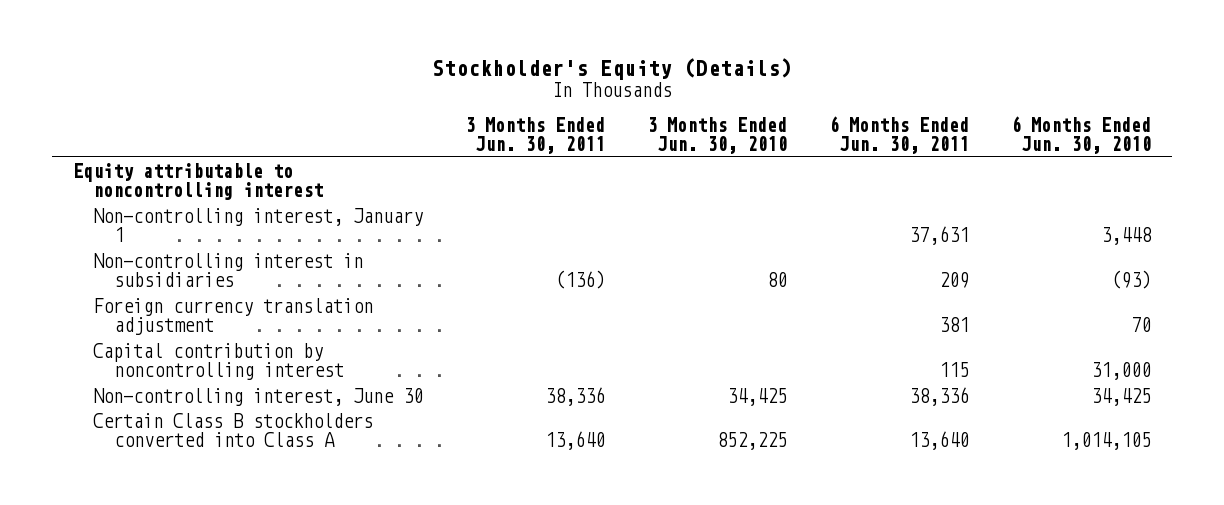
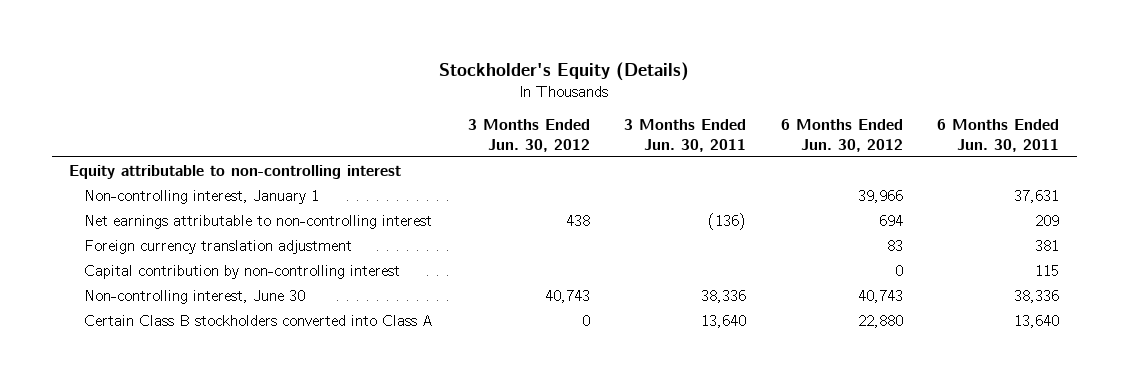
[647,116,788,155] 3 Months Ended Jun. 30, 2010 -> none
[1011,115,1152,155] 6 Months Ended Jun. 30, 2010 -> none
none -> [467,119,590,152] 3 Months Ended Jun. 30, 2012
none -> [780,119,903,152] 6 Months Ended Jun. 30, 2012
[72,162,324,201] Equity attributable to noncontrolling interest -> [68,164,401,179] Equity attributable to non-controlling interest
[93,252,364,288] Non-controlling interest in subsidiaries -> [83,214,432,229] Net earnings attributable to non-controlling interest
[93,342,344,381] Capital contribution by noncontrolling interest -> [83,264,400,279] Capital contribution by non-controlling interest

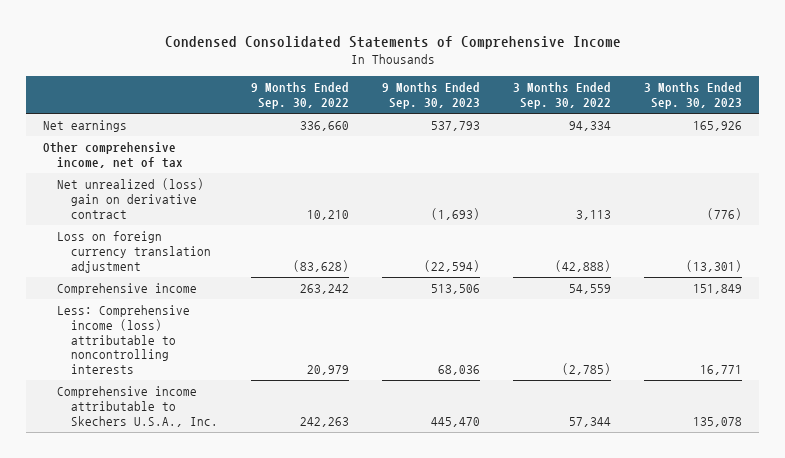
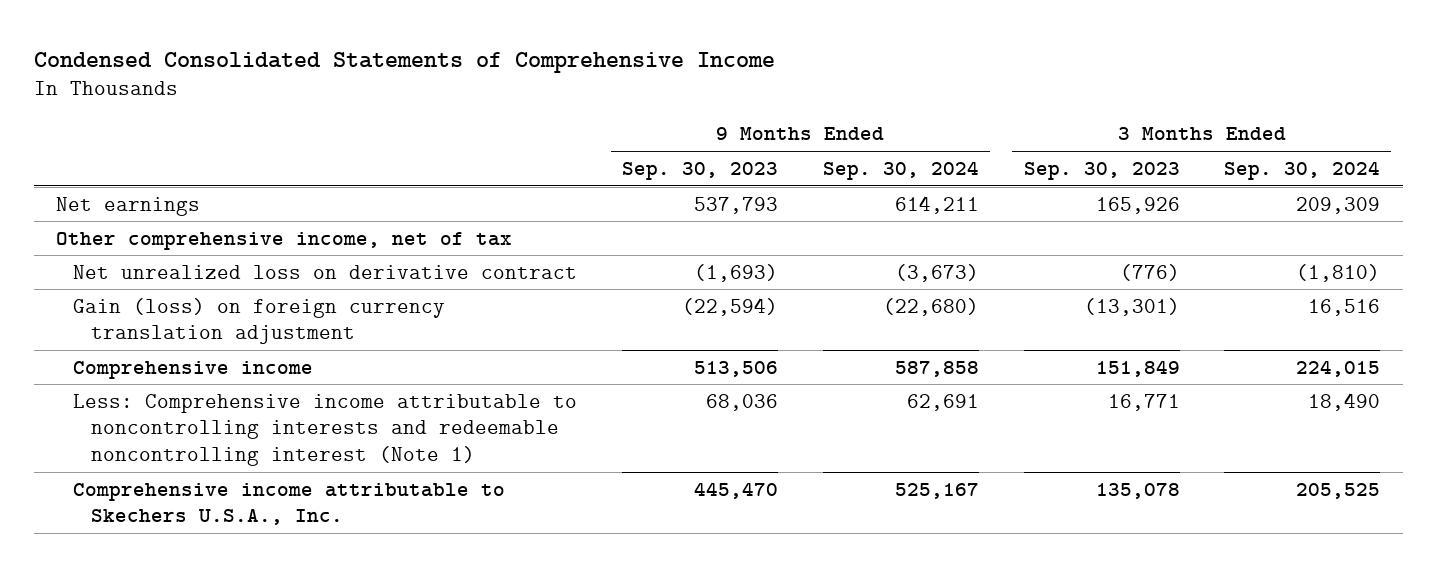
[250,82,349,109] 9 Months Ended Sep. 30, 2022 -> none
[513,82,612,109] 3 Months Ended Sep. 30, 2022 -> none
none -> [822,160,979,180] Sep. 30, 2024
none -> [1224,160,1381,180] Sep. 30, 2024
[56,178,204,219] Net unrealized (loss) gain on derivative contract -> [73,264,578,279] Net unrealized loss on derivative contract
[56,231,211,273] Loss on foreign currency translation adjustment -> [73,297,446,345] Gain (loss) on foreign currency translation adjustment
[56,305,190,374] Less: Comprehensive income (loss) attributable to noncontrolling interests -> [73,393,578,466] Less: Comprehensive income attributable to noncontrolling interests and redeemable noncontrolling interest (Note 1)

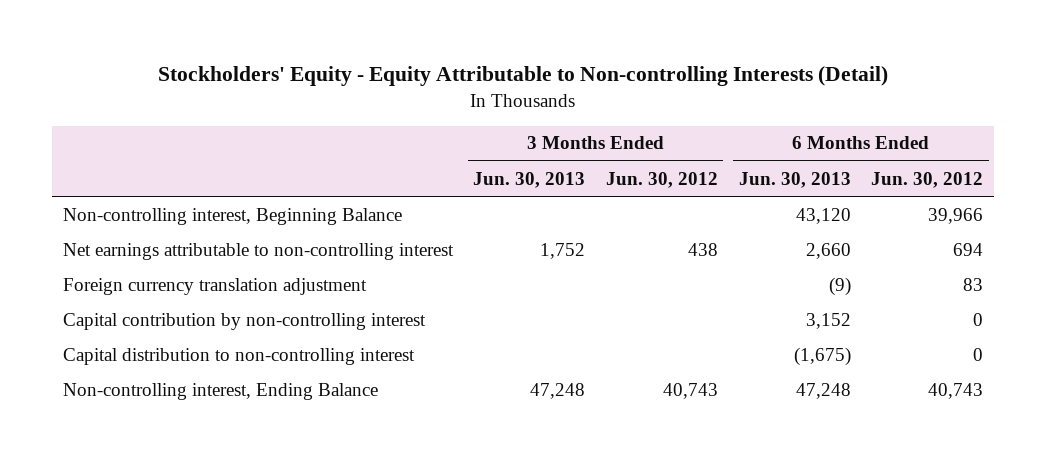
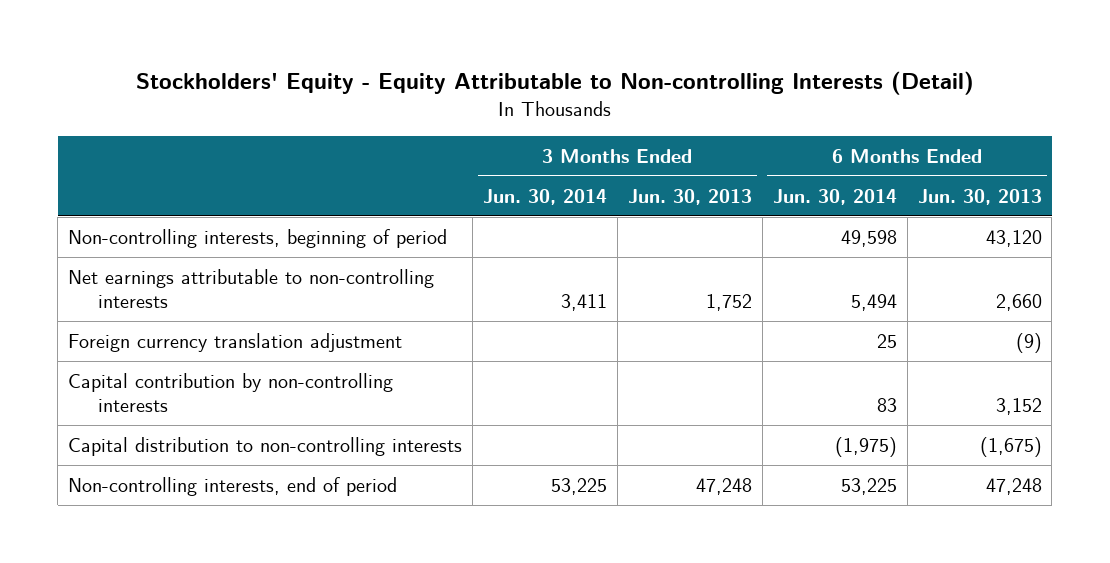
[605,171,718,188] Jun. 30, 2012 -> none
[871,171,984,188] Jun. 30, 2012 -> none
none -> [482,188,607,205] Jun. 30, 2014
none -> [772,188,897,205] Jun. 30, 2014
[62,207,402,225] Non-controlling interest, Beginning Balance -> [68,228,448,248] Non-controlling interests, beginning of period
[62,242,454,260] Net earnings attributable to non-controlling interest -> [68,268,435,309] Net earnings attributable to non-controlling interests
[62,312,426,330] Capital contribution by non-controlling interest -> [68,372,394,413] Capital contribution by non-controlling interests
[62,347,415,365] Capital distribution to non-controlling interest -> [68,436,463,456] Capital distribution to non-controlling interests
[62,382,378,400] Non-controlling interest, Ending Balance -> [68,476,398,496] Non-controlling interests, end of period

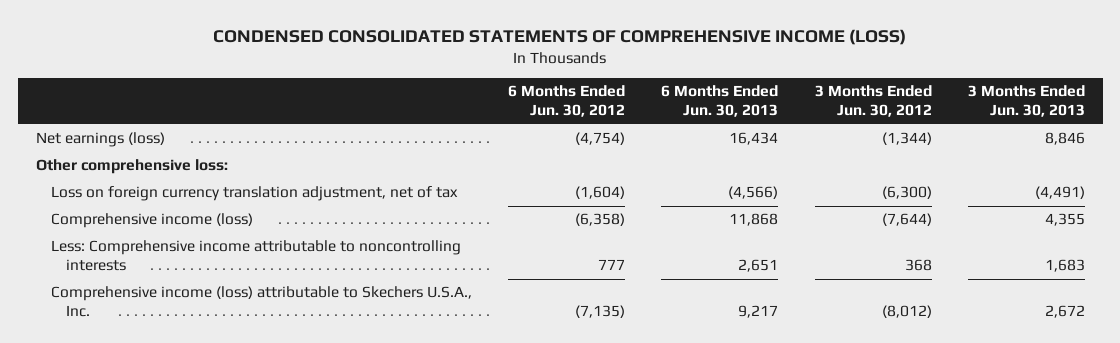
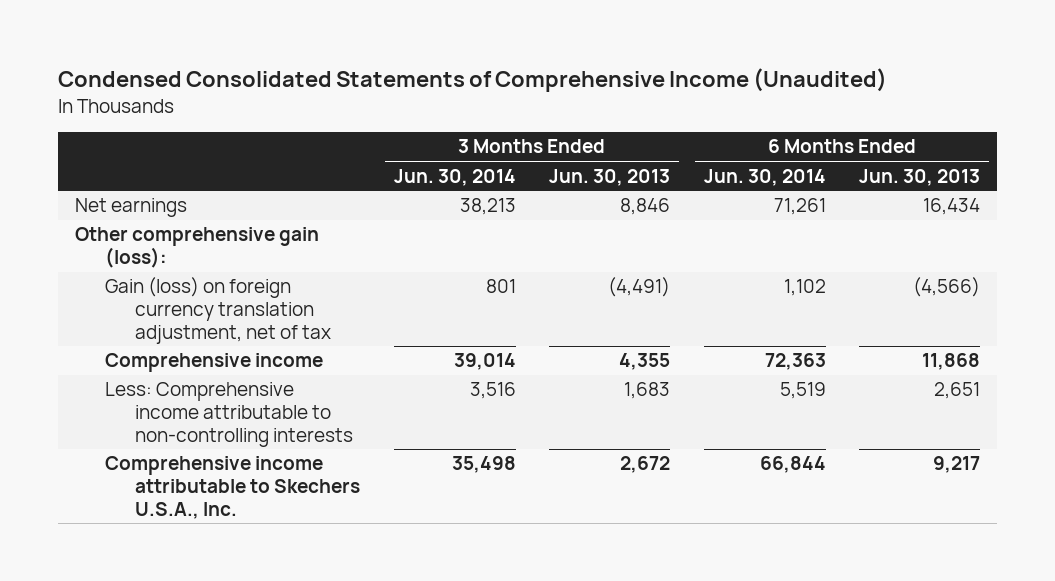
[213,28,907,45] CONDENSED CONSOLIDATED STATEMENTS OF COMPREHENSIVE INCOME (LOSS) -> [58,68,888,93] Condensed Consolidated Statements of Comprehensive Income (Unaudited)
[508,85,626,118] 6 Months Ended Jun. 30, 2012 -> none
[814,85,932,118] 3 Months Ended Jun. 30, 2012 -> none
none -> [393,168,516,186] Jun. 30, 2014
none -> [703,168,826,186] Jun. 30, 2014
[35,132,165,148] Net earnings (loss) -> [74,198,187,218] Net earnings
[35,159,228,175] Other comprehensive loss: -> [74,227,319,269] Other comprehensive gain (loss):
[51,186,459,202] Loss on foreign currency translation adjustment, net of tax -> [104,277,332,344] Gain (loss) on foreign currency translation adjustment, net of tax
[51,213,254,229] Comprehensive income (loss) -> [104,353,323,373] Comprehensive income
[51,240,462,272] Less: Comprehensive income attributable to noncontrolling interests -> [104,382,354,447] Less: Comprehensive income attributable to non-controlling interests
[51,286,473,318] Comprehensive income (loss) attributable to Skechers U.S.A., Inc. -> [104,456,361,519] Comprehensive income attributable to Skechers U.S.A., Inc.

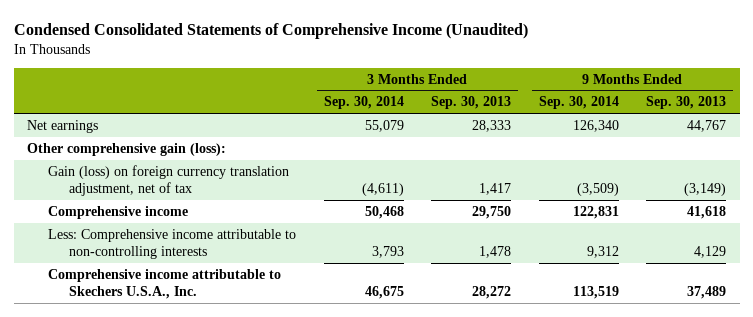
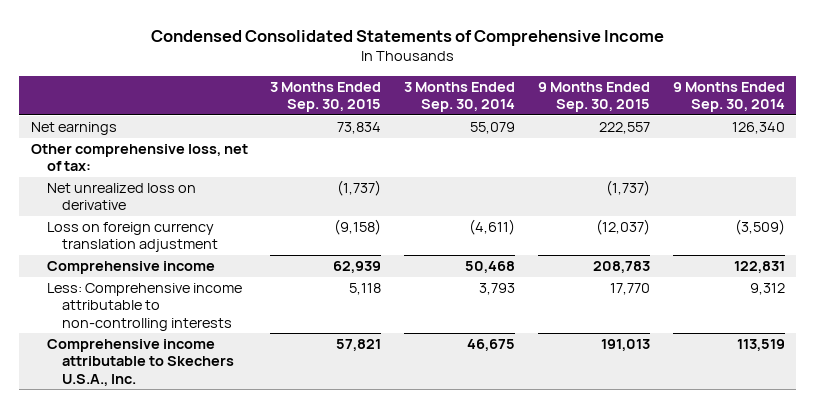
[13,23,528,40] Condensed Consolidated Statements of Comprehensive Income (Unaudited) -> [150,29,664,46] Condensed Consolidated Statements of Comprehensive Income
[431,96,512,110] Sep. 30, 2013 -> none
[646,96,727,110] Sep. 30, 2013 -> none
none -> [270,81,382,113] 3 Months Ended Sep. 30, 2015
none -> [537,81,650,113] 9 Months Ended Sep. 30, 2015
[27,142,227,156] Other comprehensive gain (loss): -> [30,144,248,172] Other comprehensive loss, net of tax:
none -> [46,183,196,211] Net unrealized loss on derivative
[48,164,290,197] Gain (loss) on foreign currency translation adjustment, net of tax -> [46,222,219,253] Loss on foreign currency translation adjustment

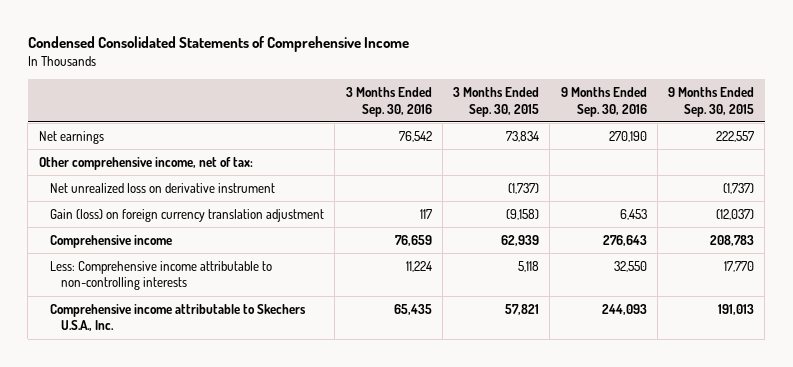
[404,81,516,113] 3 Months Ended Sep. 30, 2014 -> none
[672,81,785,113] 9 Months Ended Sep. 30, 2014 -> none
none -> [345,87,432,117] 3 Months Ended Sep. 30, 2016
none -> [560,87,647,117] 9 Months Ended Sep. 30, 2016
[30,144,248,172] Other comprehensive loss, net of tax: -> [38,157,253,171] Other comprehensive income, net of tax:
[46,183,196,211] Net unrealized loss on derivative -> [50,183,276,194] Net unrealized loss on derivative instrument
[46,222,219,253] Loss on foreign currency translation adjustment -> [50,209,325,223] Gain (loss) on foreign currency translation adjustment

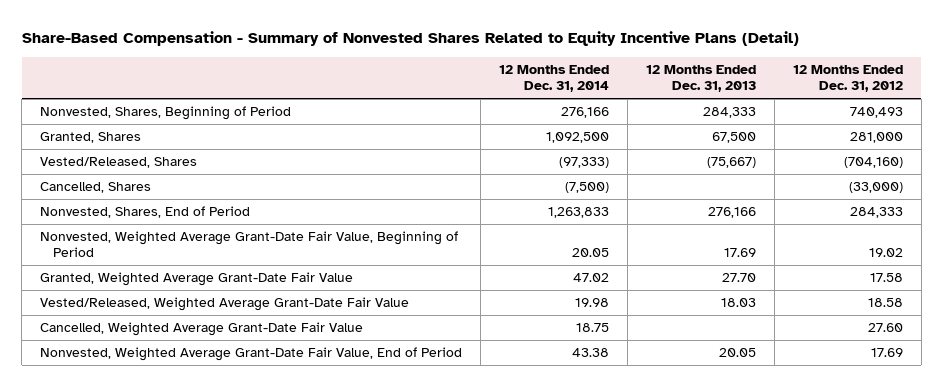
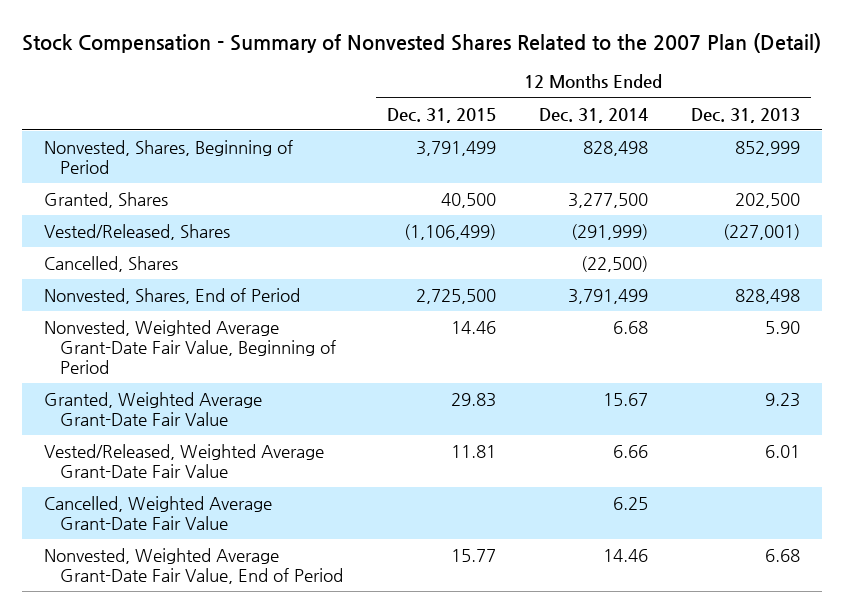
[21,31,799,47] Share-Based Compensation - Summary of Nonvested Shares Related to Equity Incentive Plans (Detail) -> [22,32,822,53] Stock Compensation - Summary of Nonvested Shares Related to the 2007 Plan (Detail)
[792,65,903,93] 12 Months Ended Dec. 31, 2012 -> none
none -> [386,107,496,123] Dec. 31, 2015
[561,107,610,119] 276,166 -> [582,140,648,156] 828,498
[702,107,756,119] 284,333 -> [735,140,801,156] 852,999
[546,132,610,144] 1,092,500 -> [567,192,648,208] 3,277,500
[711,132,756,144] 67,500 -> [735,192,801,208] 202,500
[559,157,610,169] (97,333) -> [570,223,648,240] (291,999)
[706,157,756,169] (75,667) -> [723,223,801,240] (227,001)
[565,182,610,194] (7,500) -> [580,255,648,272] (22,500)
[548,207,610,219] 1,263,833 -> [567,288,648,304] 3,791,499
[707,207,756,219] 276,166 -> [735,288,801,304] 828,498
[572,248,610,258] 20.05 -> [612,320,648,334] 6.68
[723,248,756,258] 17.69 -> [765,320,801,334] 5.90
[573,273,610,283] 47.02 -> [602,392,648,406] 15.67
[721,273,756,283] 27.70 -> [765,392,801,407] 9.23
[575,298,610,308] 19.98 -> [612,444,648,458] 6.66
[720,298,756,308] 18.03 -> [765,444,801,458] 6.01
[576,323,610,333] 18.75 -> [612,496,648,510] 6.25
[572,348,610,358] 43.38 -> [602,548,648,562] 14.46
[718,348,756,358] 20.05 -> [765,548,801,562] 6.68

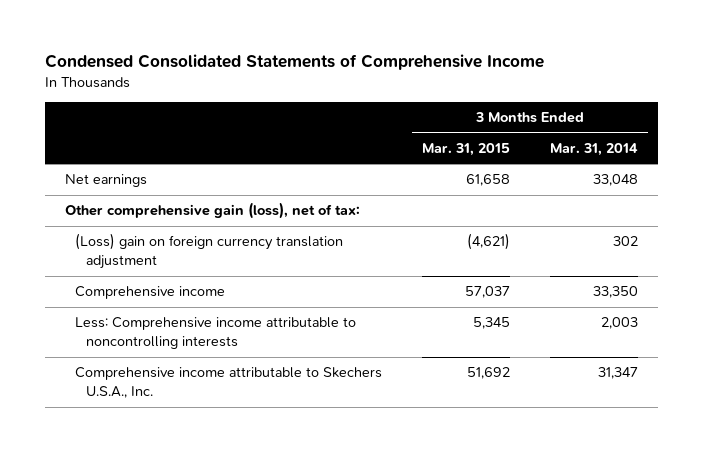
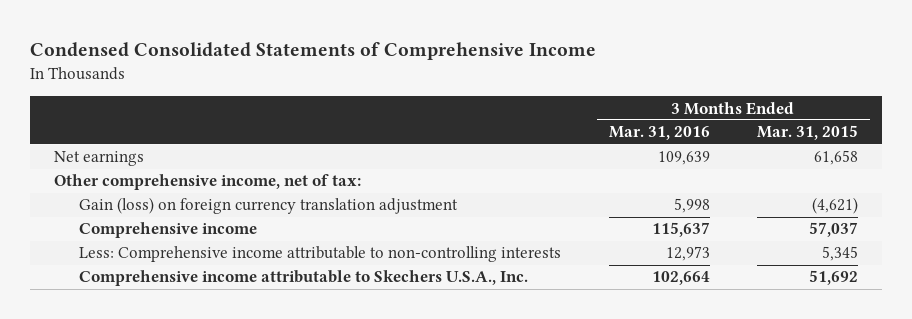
[550,143,639,157] Mar. 31, 2014 -> none
none -> [608,126,710,141] Mar. 31, 2016
[64,202,360,220] Other comprehensive gain (loss), net of tax: -> [53,174,361,191] Other comprehensive income, net of tax:
[75,233,344,270] (Loss) gain on foreign currency translation adjustment -> [79,197,459,215] Gain (loss) on foreign currency translation adjustment
[75,317,357,350] Less: Comprehensive income attributable to noncontrolling interests -> [79,246,562,263] Less: Comprehensive income attributable to non-controlling interests

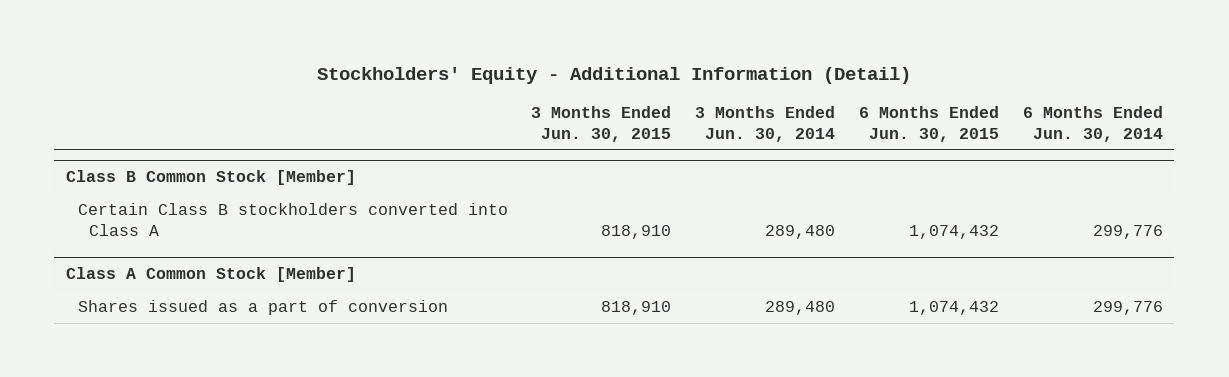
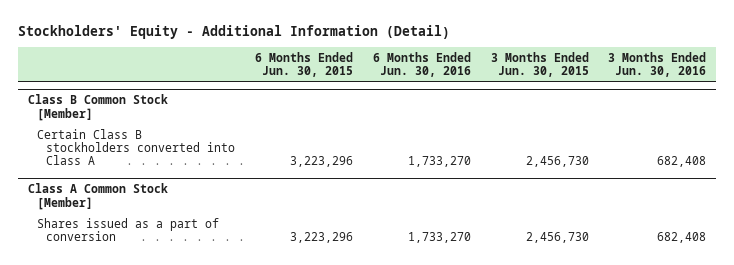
[695,105,836,142] 3 Months Ended Jun. 30, 2014 -> none
[1022,105,1163,142] 6 Months Ended Jun. 30, 2014 -> none
none -> [372,51,471,78] 6 Months Ended Jun. 30, 2016
none -> [608,51,707,78] 3 Months Ended Jun. 30, 2016
[601,224,672,239] 818,910 -> [525,156,589,168] 2,456,730
[908,224,999,239] 1,074,432 -> [289,156,353,168] 3,223,296
[601,300,672,315] 818,910 -> [525,231,589,243] 2,456,730
[908,300,999,315] 1,074,432 -> [289,231,353,243] 3,223,296

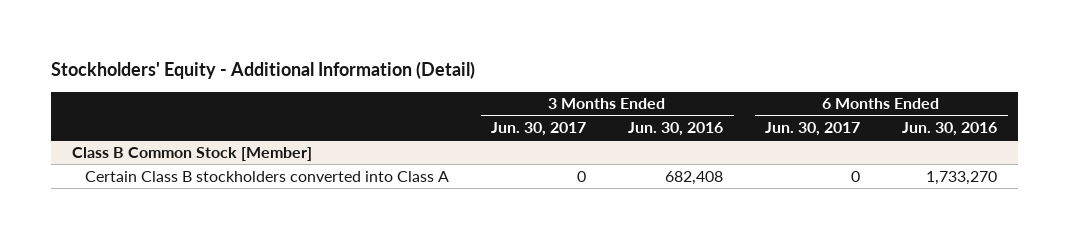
[254,51,353,78] 6 Months Ended Jun. 30, 2015 -> none
[490,51,589,78] 3 Months Ended Jun. 30, 2015 -> none
none -> [491,121,587,136] Jun. 30, 2017
none -> [765,121,861,136] Jun. 30, 2017
[27,183,168,210] Class A Common Stock [Member] -> none
[37,217,220,241] Shares issued as a part of conversion -> none

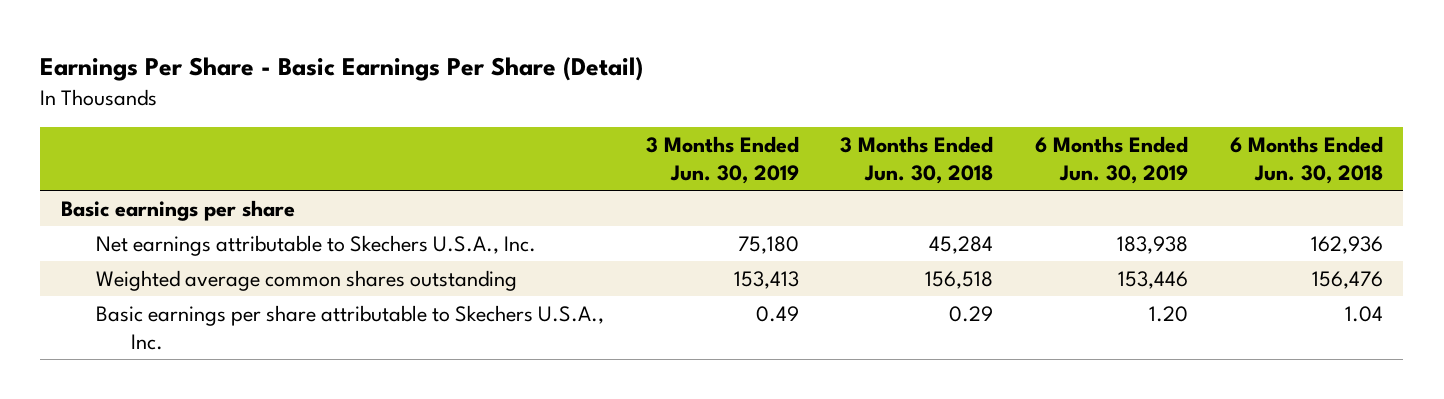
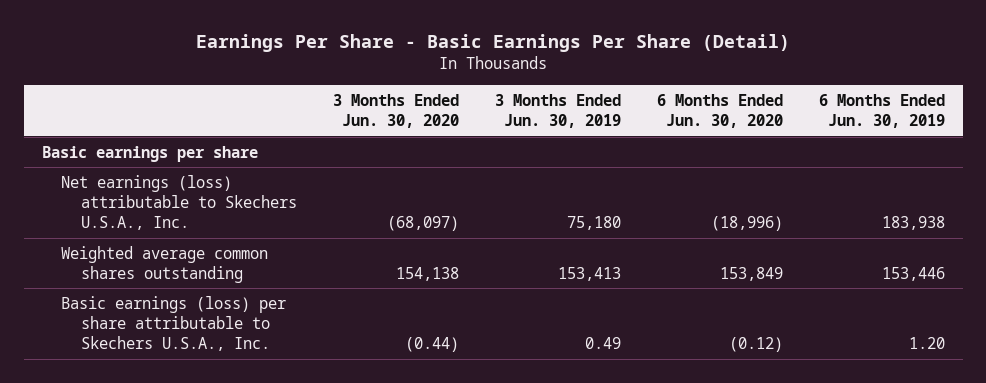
[840,135,994,185] 3 Months Ended Jun. 30, 2018 -> none
[1229,135,1383,185] 6 Months Ended Jun. 30, 2018 -> none
none -> [332,93,459,129] 3 Months Ended Jun. 30, 2020
none -> [656,93,783,129] 6 Months Ended Jun. 30, 2020
[96,234,537,256] Net earnings attributable to Skechers U.S.A., Inc. -> [61,174,298,231] Net earnings (loss) attributable to Skechers U.S.A., Inc.
[96,304,605,351] Basic earnings per share attributable to Skechers U.S.A., Inc. -> [61,295,287,352] Basic earnings (loss) per share attributable to Skechers U.S.A., Inc.

